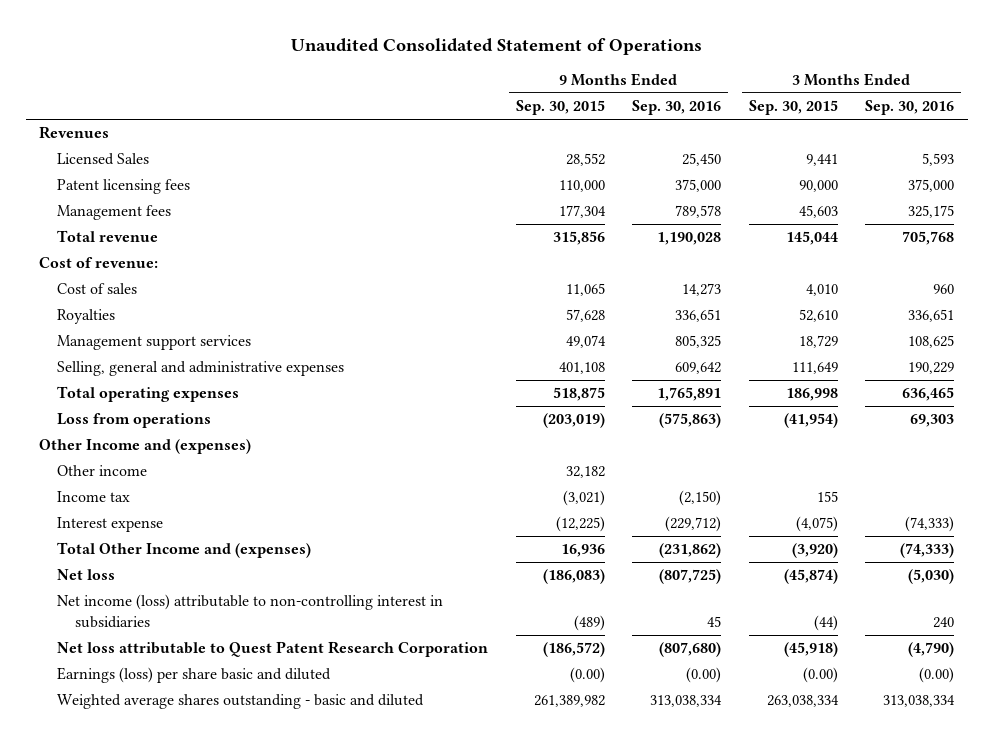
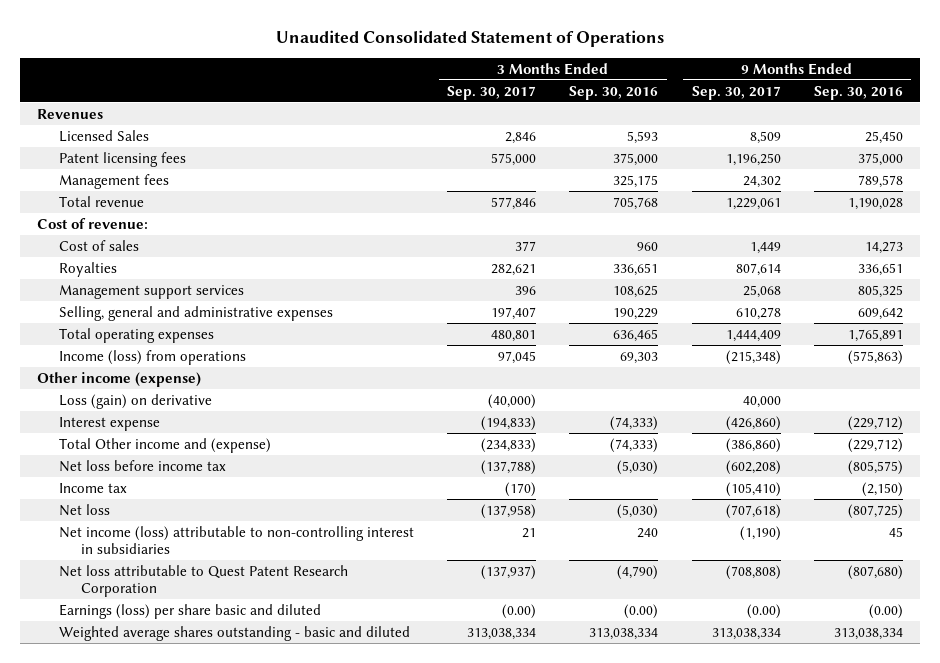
[515,100,605,116] Sep. 30, 2015 -> none
[748,100,838,116] Sep. 30, 2015 -> none
none -> [447,85,537,100] Sep. 30, 2017
none -> [691,85,781,100] Sep. 30, 2017
[57,465,148,477] Other income -> none
[57,413,212,429] Loss from operations -> [58,349,246,365] Income (loss) from operations
[39,439,252,455] Other Income and (expenses) -> [36,371,201,387] Other income (expense)
none -> [58,393,212,409] Loss (gain) on derivative
[57,542,312,559] Total Other Income and (expenses) -> [58,437,271,453] Total Other income and (expense)
[659,543,722,559] (231,862) -> [848,437,904,453] (229,712)
none -> [58,459,226,472] Net loss before income tax
[57,491,131,503] Income tax -> [58,482,127,493] Income tax

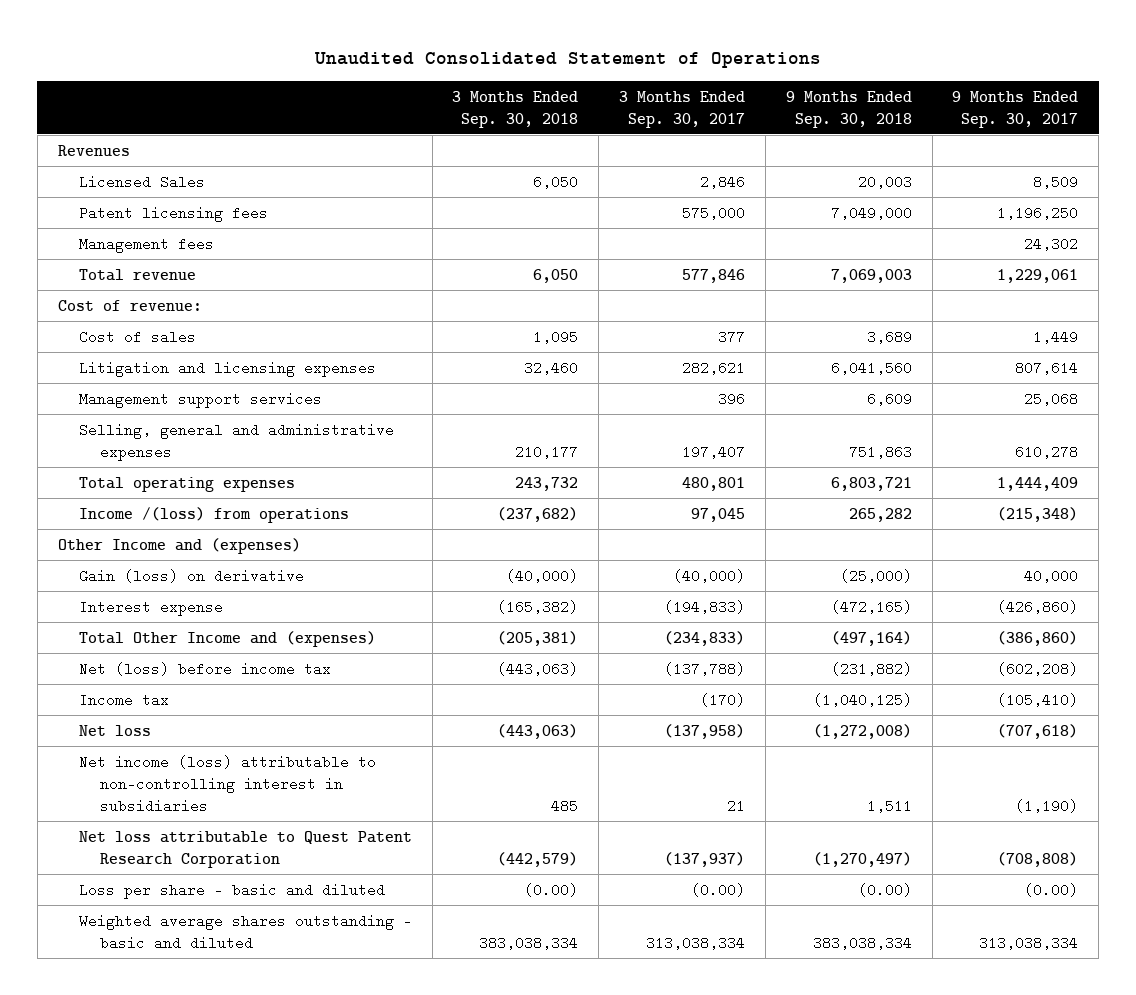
[569,85,659,100] Sep. 30, 2016 -> none
[814,85,904,100] Sep. 30, 2016 -> none
none -> [452,90,579,128] 3 Months Ended Sep. 30, 2018
none -> [785,90,912,128] 9 Months Ended Sep. 30, 2018
[58,261,117,277] Royalties -> [78,360,376,377] Litigation and licensing expenses
[58,349,246,365] Income (loss) from operations -> [78,506,349,523] Income /(loss) from operations
[36,371,201,387] Other income (expense) -> [57,537,301,554] Other Income and (expenses)
[58,393,212,409] Loss (gain) on derivative -> [78,568,304,583] Gain (loss) on derivative
[58,437,271,453] Total Other income and (expense) -> [78,630,376,647] Total Other Income and (expenses)
[58,459,226,472] Net loss before income tax -> [78,661,331,676] Net (loss) before income tax
[58,603,321,619] Earnings (loss) per share basic and diluted -> [78,882,385,899] Loss per share - basic and diluted

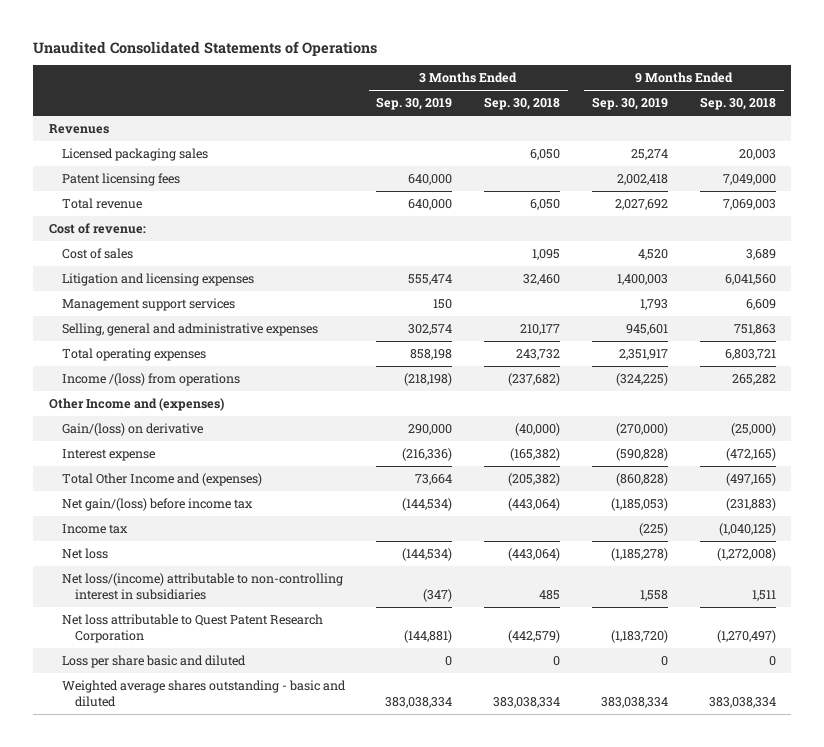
[314,51,822,68] Unaudited Consolidated Statement of Operations -> [32,40,377,56] Unaudited Consolidated Statements of Operations
[619,90,746,128] 3 Months Ended Sep. 30, 2017 -> none
[952,90,1079,128] 9 Months Ended Sep. 30, 2017 -> none
none -> [376,97,453,111] Sep. 30, 2019
none -> [591,97,668,111] Sep. 30, 2019
[78,174,205,189] Licensed Sales -> [61,148,208,162] Licensed packaging sales
[78,236,214,253] Management fees -> none
[78,568,304,583] Gain (loss) on derivative -> [61,423,203,437] Gain/(loss) on derivative
[497,630,579,646] (205,381) -> [508,473,561,487] (205,382)
[830,630,912,646] (497,164) -> [725,473,776,487] (497,165)
[78,661,331,676] Net (loss) before income tax -> [61,498,253,512] Net gain/(loss) before income tax
[497,661,579,676] (443,063) -> [508,498,561,512] (443,064)
[830,661,912,676] (231,882) -> [725,498,776,512] (231,883)
[497,723,579,739] (443,063) -> [508,548,561,562] (443,064)
[78,754,376,813] Net income (loss) attributable to non-controlling interest in subsidiaries -> [61,573,343,601] Net loss/(income) attributable to non-controlling interest in subsidiaries
[78,882,385,899] Loss per share - basic and diluted -> [61,655,246,669] Loss per share basic and diluted
[524,882,579,897] (0.00) -> [553,656,561,667] 0
[857,882,912,897] (0.00) -> [768,656,776,667] 0

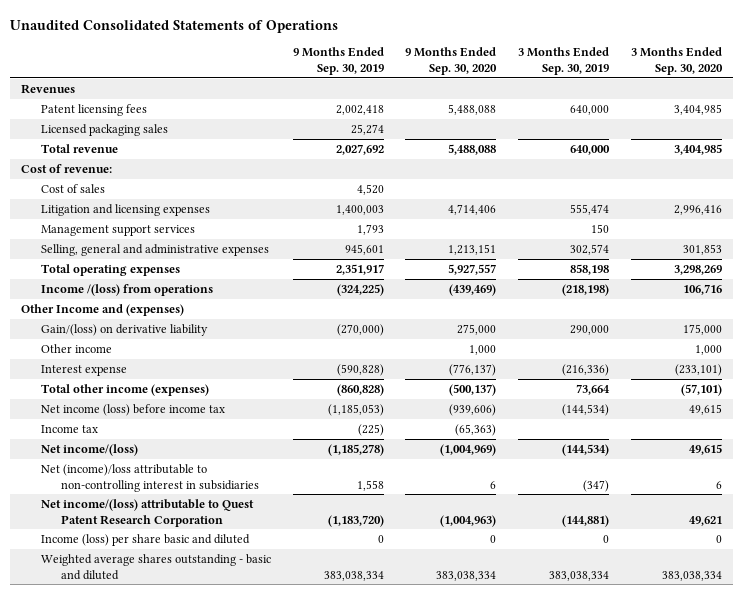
[484,97,561,111] Sep. 30, 2018 -> none
[699,97,776,111] Sep. 30, 2018 -> none
none -> [405,47,498,76] 9 Months Ended Sep. 30, 2020
none -> [630,47,723,76] 3 Months Ended Sep. 30, 2020
[61,148,208,162] Licensed packaging sales -> [40,123,168,136] Licensed packaging sales
[61,423,203,437] Gain/(loss) on derivative -> [40,323,208,336] Gain/(loss) on derivative liability
none -> [40,343,112,353] Other income
[61,473,262,487] Total Other Income and (expenses) -> [40,383,209,396] Total other income (expenses)
[61,498,253,512] Net gain/(loss) before income tax -> [40,403,225,416] Net income (loss) before income tax
[61,548,108,560] Net loss -> [40,443,138,456] Net income/(loss)
[61,573,343,601] Net loss/(income) attributable to non-controlling interest in subsidiaries -> [40,463,259,492] Net (income)/loss attributable to non-controlling interest in subsidiaries
[61,614,323,644] Net loss attributable to Quest Patent Research Corporation -> [40,498,254,527] Net income/(loss) attributable to Quest Patent Research Corporation
[61,655,246,669] Loss per share basic and diluted -> [40,533,250,546] Income (loss) per share basic and diluted

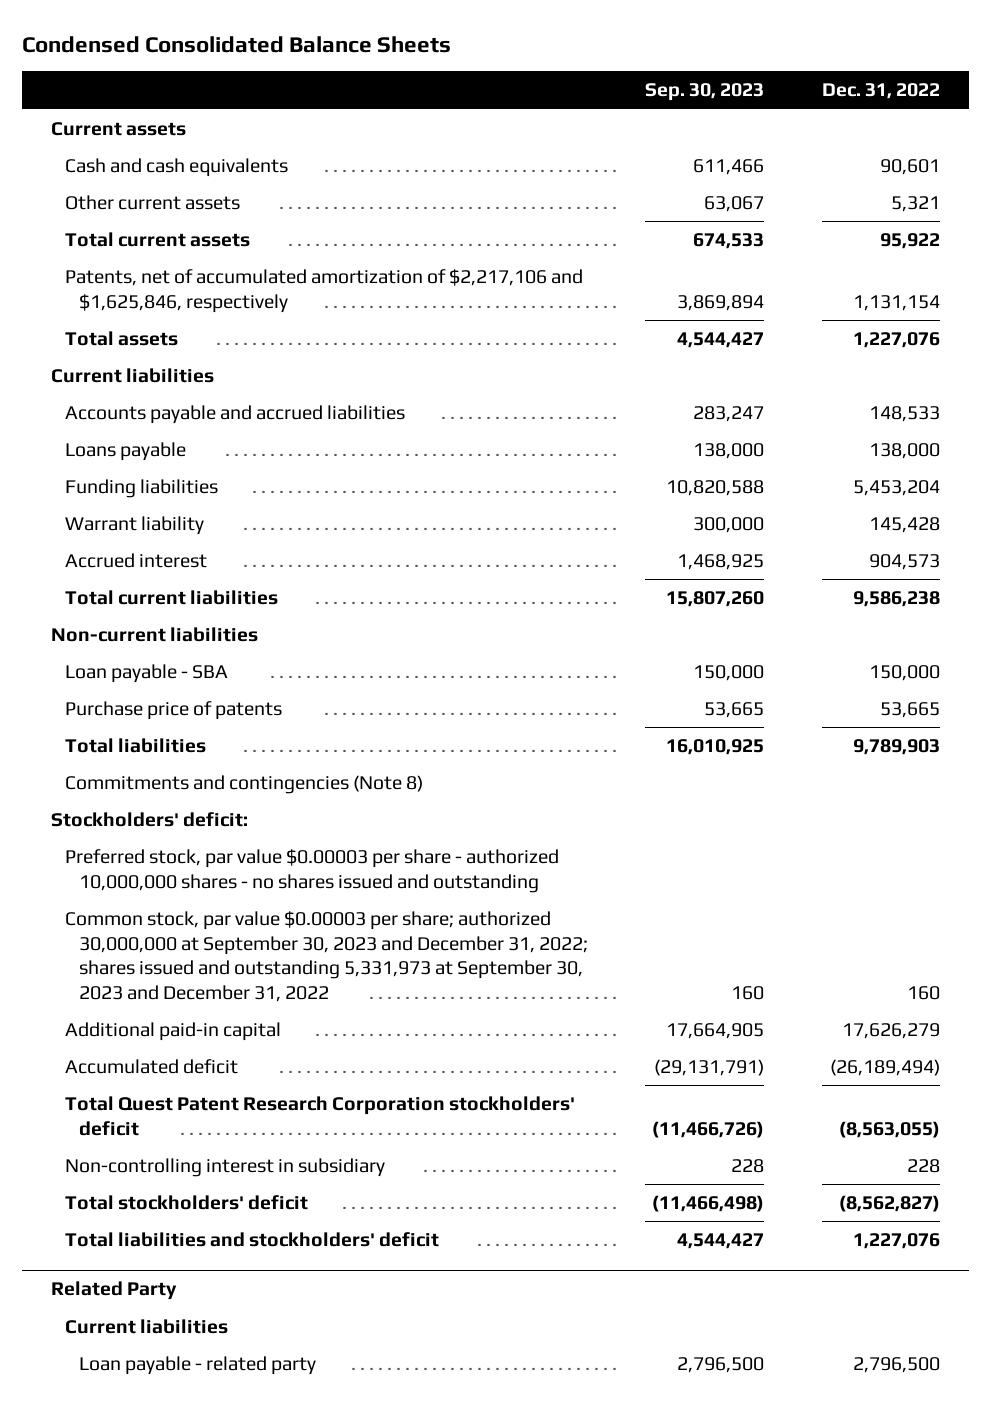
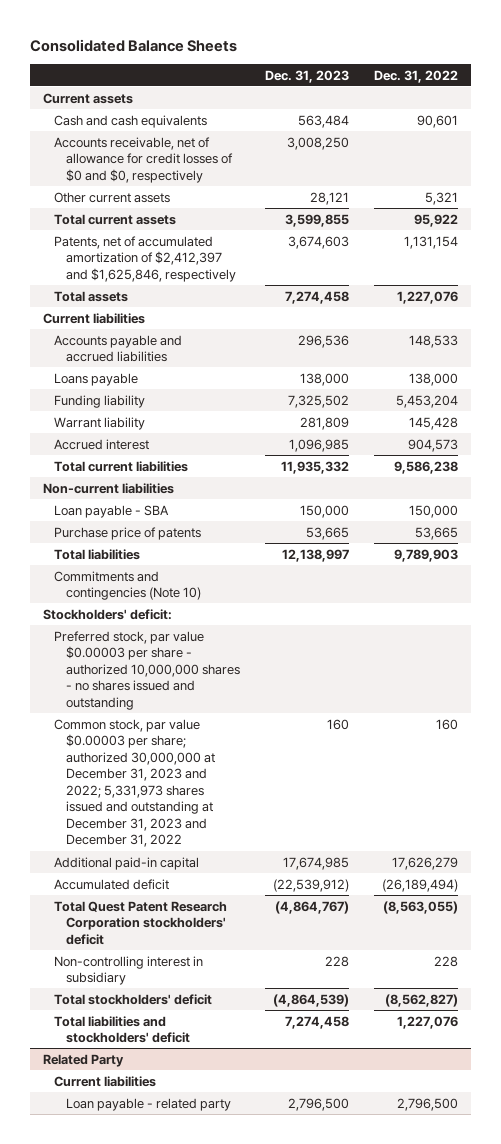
[21,36,451,54] Condensed Consolidated Balance Sheets -> [30,38,238,52] Consolidated Balance Sheets
[645,83,765,102] Sep. 30, 2023 -> none
none -> [264,69,349,83] Dec. 31, 2023
none -> [54,136,233,183] Accounts receivable, net of allowance for credit losses of $0 and $0, respectively
[64,268,583,313] Patents, net of accumulated amortization of $2,217,106 and $1,625,846, respectively -> [54,235,236,282] Patents, net of accumulated amortization of $2,412,397 and $1,625,846, respectively
[64,478,218,498] Funding liabilities -> [54,394,146,408] Funding liability
[64,774,423,794] Commitments and contingencies (Note 8) -> [54,570,201,601] Commitments and contingencies (Note 10)
[64,910,588,1002] Common stock, par value $0.00003 per share; authorized 30,000,000 at September 30, 2023 and December 31, 2022; shares issued and outstanding 5,331,973 at September 30, 2023 and December 31, 2022 -> [54,718,215,848] Common stock, par value $0.00003 per share; authorized 30,000,000 at December 31, 2023 and 2022; 5,331,973 shares issued and outstanding at December 31, 2023 and December 31, 2022

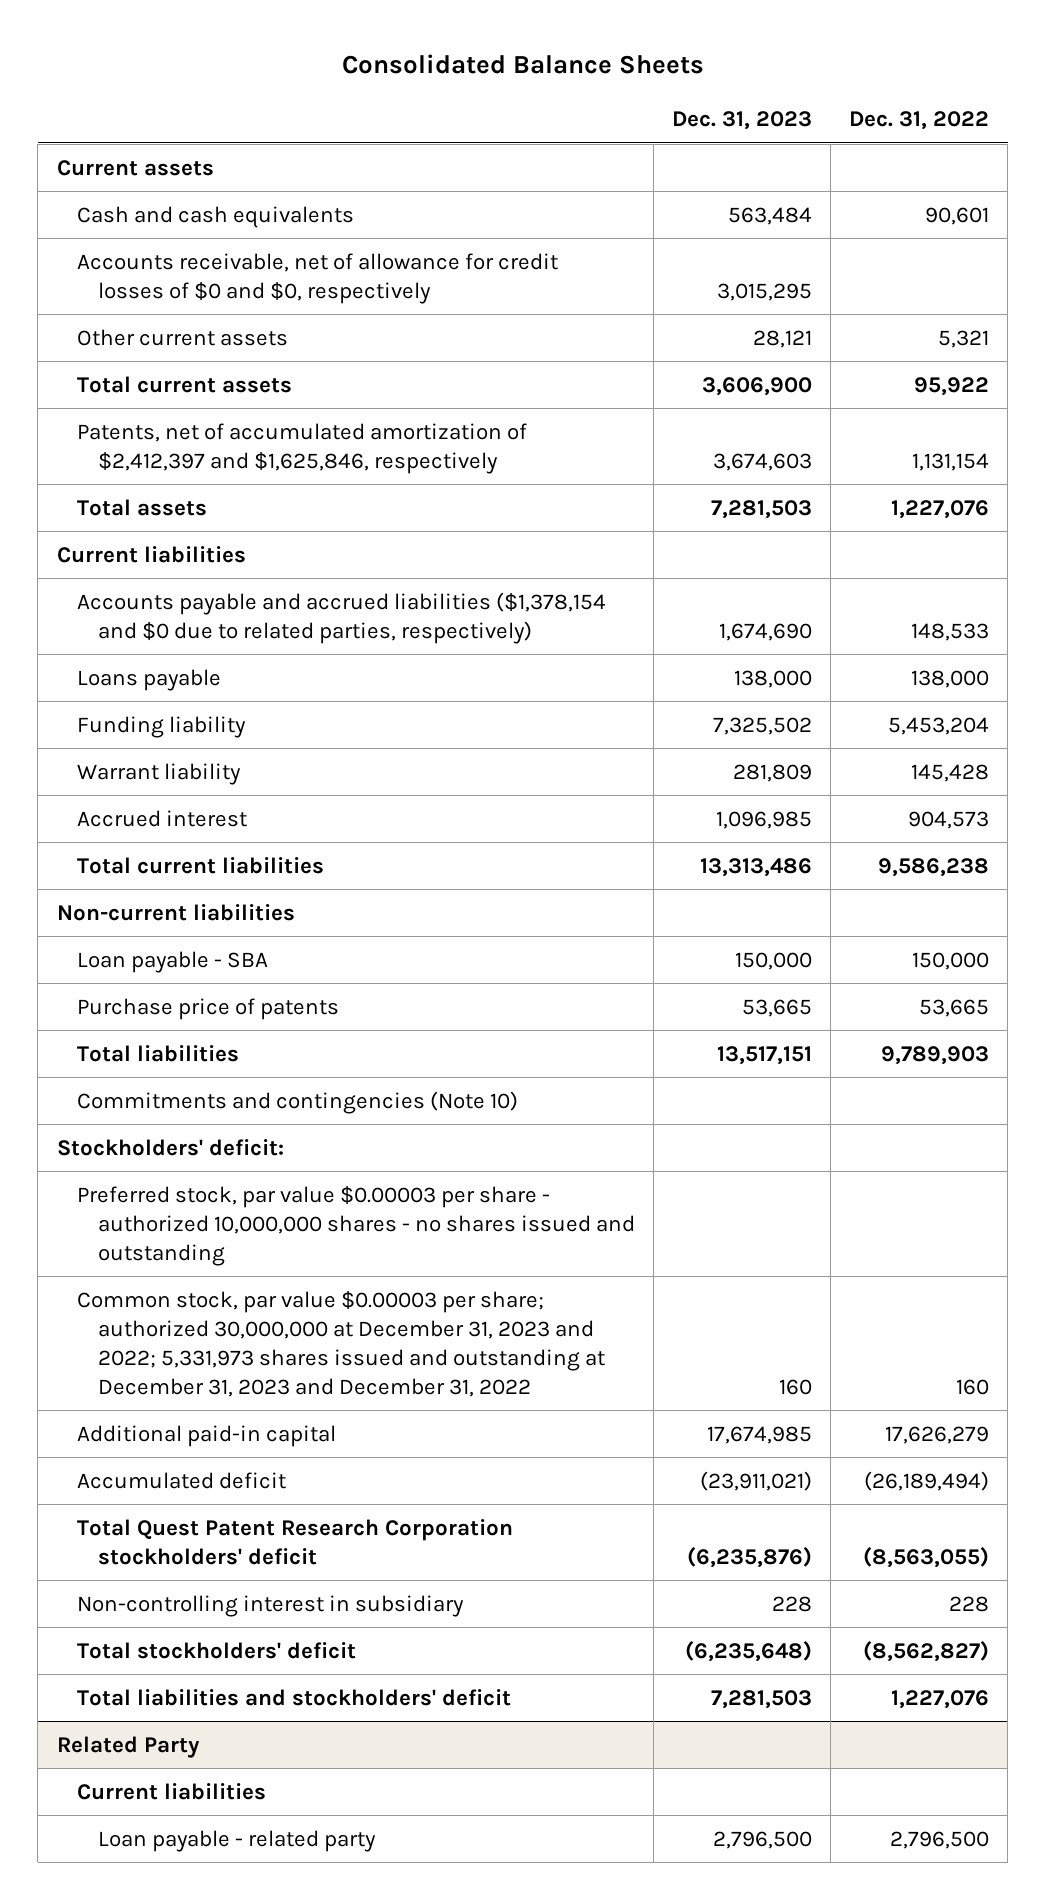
[286,136,349,150] 3,008,250 -> [716,282,812,301] 3,015,295
[284,213,349,227] 3,599,855 -> [701,376,812,396] 3,606,900
[284,290,349,304] 7,274,458 -> [710,499,812,519] 7,281,503
[54,334,183,363] Accounts payable and accrued liabilities -> [77,591,607,644] Accounts payable and accrued liabilities ($1,378,154 and $0 due to related parties, respectively)
[297,334,349,348] 296,536 -> [718,622,812,641] 1,674,690
[280,460,349,474] 11,935,332 -> [699,857,812,877] 13,313,486
[281,548,349,562] 12,138,997 -> [716,1045,812,1065] 13,517,151
[272,878,349,892] (22,539,912) -> [699,1470,812,1491] (23,911,021)
[274,900,349,914] (4,864,767) -> [686,1546,812,1568] (6,235,876)
[272,993,349,1007] (4,864,539) -> [684,1640,812,1662] (6,235,648)
[284,1015,349,1029] 7,274,458 -> [710,1689,812,1709] 7,281,503

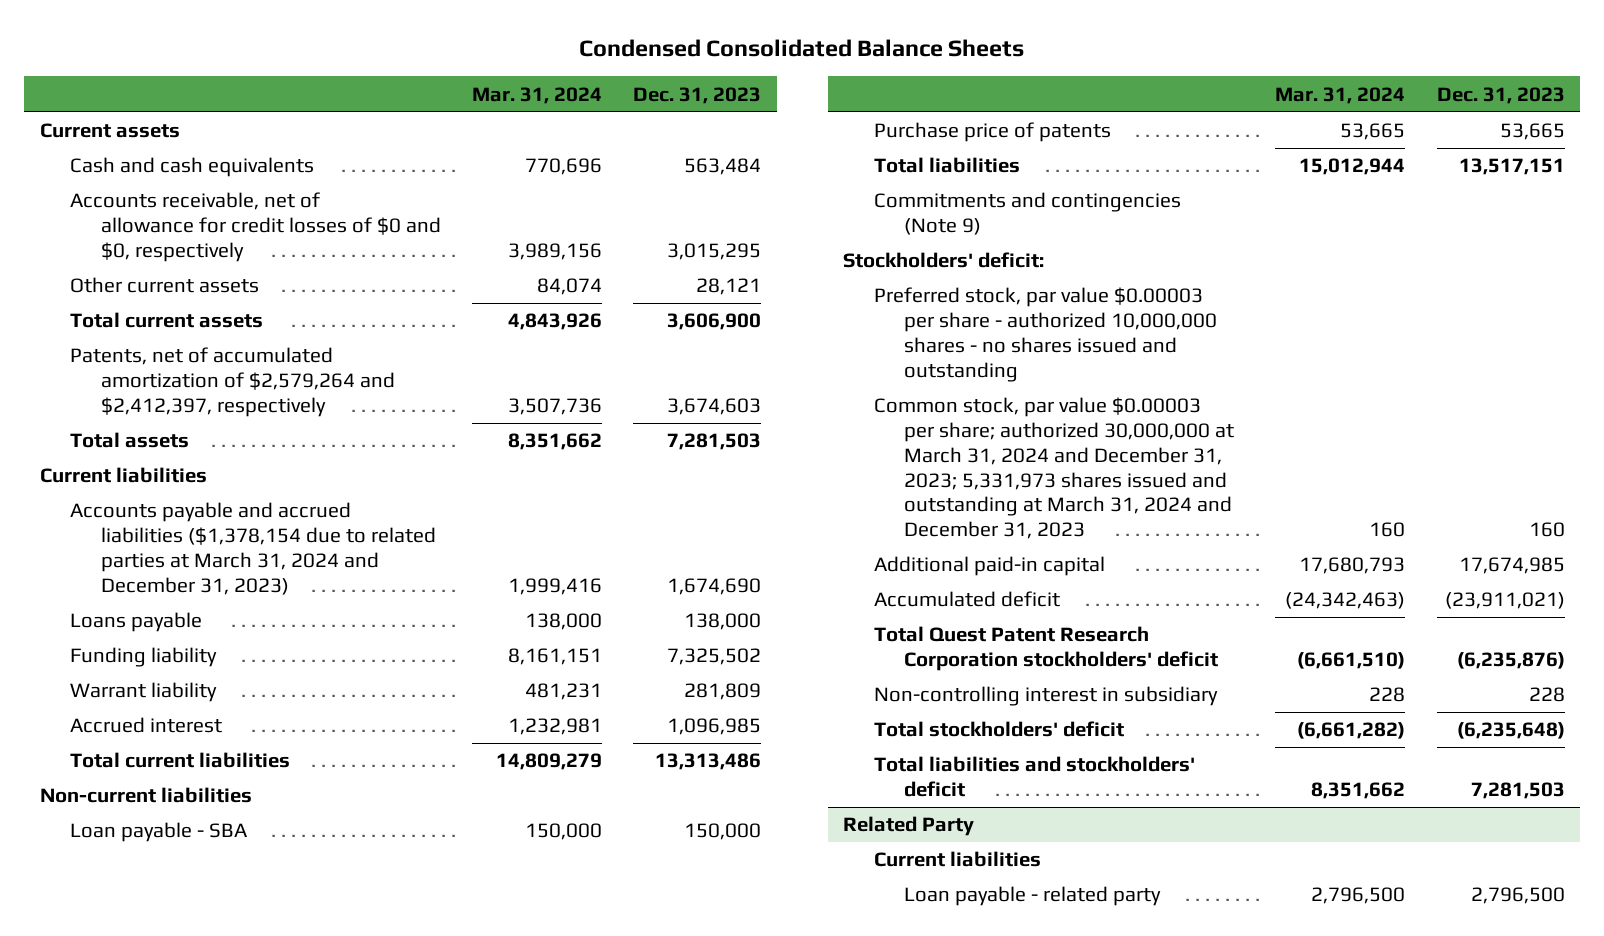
[341,53,704,74] Consolidated Balance Sheets -> [579,38,1025,57] Condensed Consolidated Balance Sheets
[849,111,990,131] Dec. 31, 2022 -> none
none -> [471,86,602,104] Mar. 31, 2024
[77,422,528,474] Patents, net of accumulated amortization of $2,412,397 and $1,625,846, respectively -> [70,347,395,417] Patents, net of accumulated amortization of $2,579,264 and $2,412,397, respectively
[77,591,607,644] Accounts payable and accrued liabilities ($1,378,154 and $0 due to related parties, respectively) -> [70,502,436,595] Accounts payable and accrued liabilities ($1,378,154 due to related parties at March 31, 2024 and December 31, 2023)
[77,1090,519,1114] Commitments and contingencies (Note 10) -> [873,192,1181,236] Commitments and contingencies (Note 9)
[77,1290,605,1398] Common stock, par value $0.00003 per share; authorized 30,000,000 at December 31, 2023 and 2022; 5,331,973 shares issued and outstanding at December 31, 2023 and December 31, 2022 -> [873,397,1235,540] Common stock, par value $0.00003 per share; authorized 30,000,000 at March 31, 2024 and December 31, 2023; 5,331,973 shares issued and outstanding at March 31, 2024 and December 31, 2023

